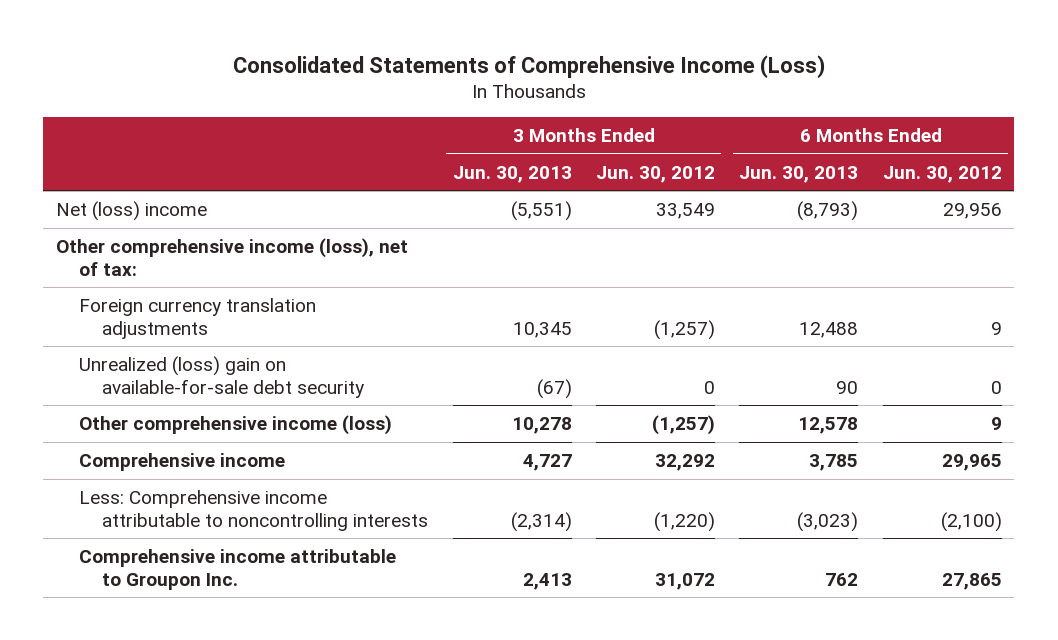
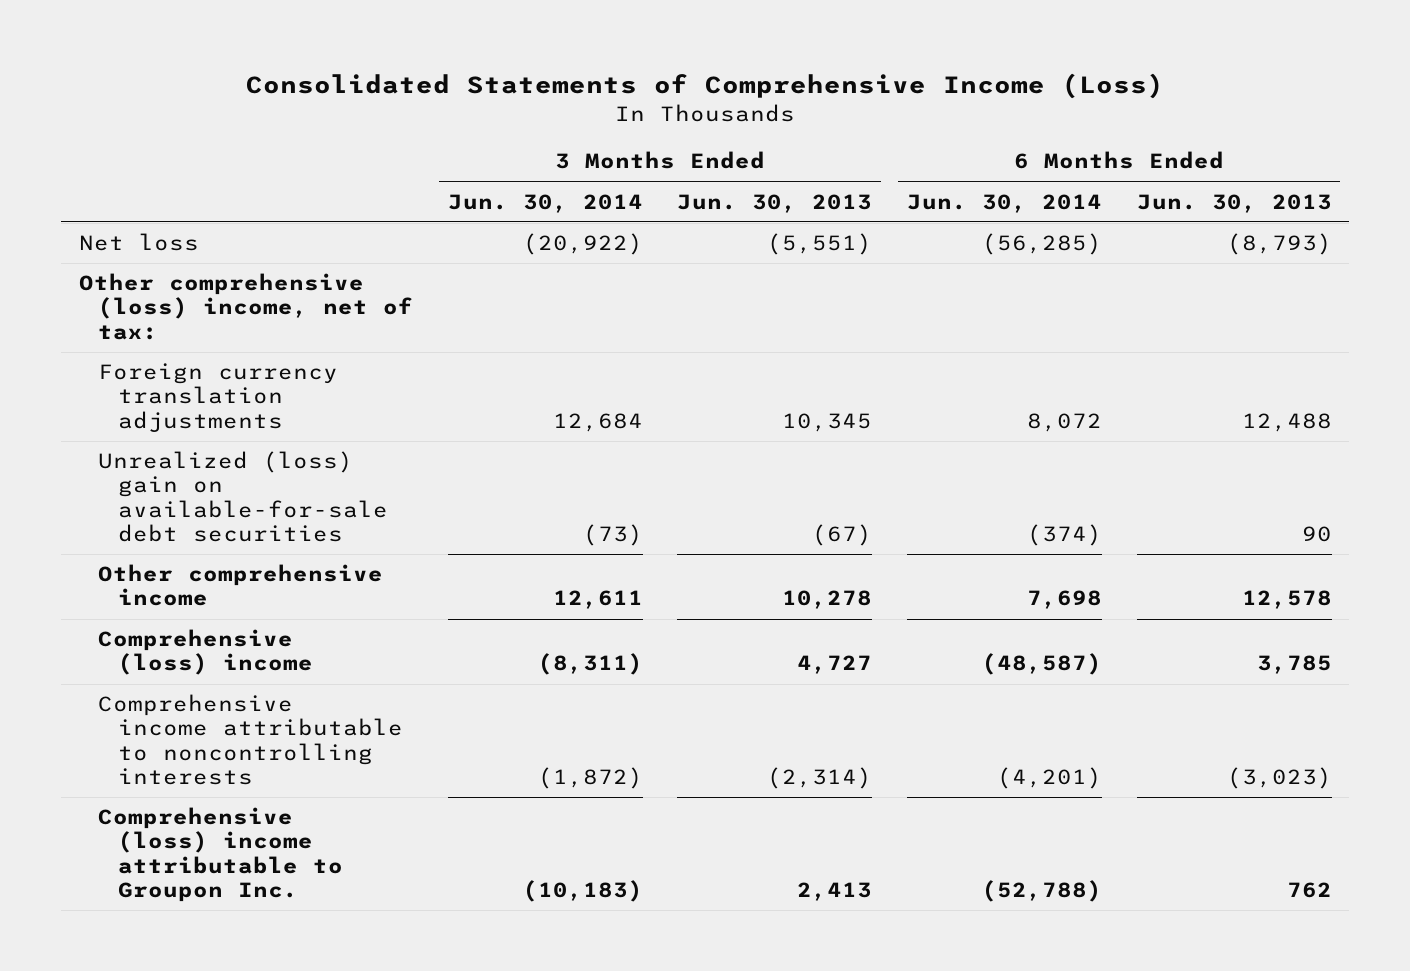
[596,165,716,183] Jun. 30, 2012 -> none
[882,165,1002,183] Jun. 30, 2012 -> none
none -> [447,193,643,213] Jun. 30, 2014
none -> [907,193,1103,213] Jun. 30, 2014
[55,201,207,222] Net (loss) income -> [78,233,199,252] Net loss
[55,238,408,276] Other comprehensive income (loss), net of tax: -> [78,273,414,340] Other comprehensive (loss) income, net of tax:
[78,356,365,398] Unrealized (loss) gain on available-for-sale debt security -> [98,451,388,542] Unrealized (loss) gain on available-for-sale debt securities
[78,415,392,436] Other comprehensive income (loss) -> [98,564,384,607] Other comprehensive income
[78,453,285,472] Comprehensive income -> [98,629,313,676] Comprehensive (loss) income
[78,490,429,531] Less: Comprehensive income attributable to noncontrolling interests -> [98,694,403,785] Comprehensive income attributable to noncontrolling interests
[78,549,396,590] Comprehensive income attributable to Groupon Inc. -> [98,807,343,902] Comprehensive (loss) income attributable to Groupon Inc.

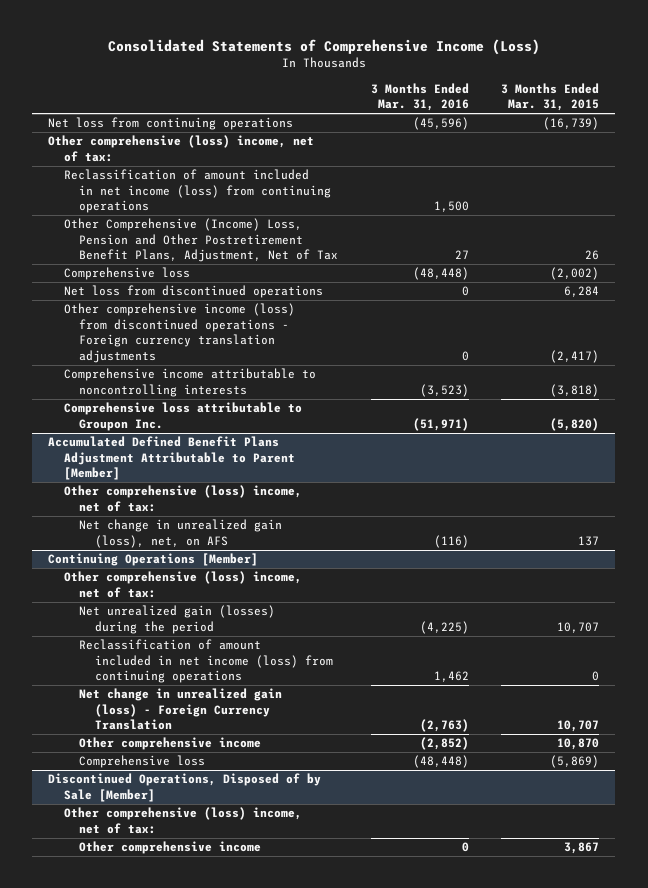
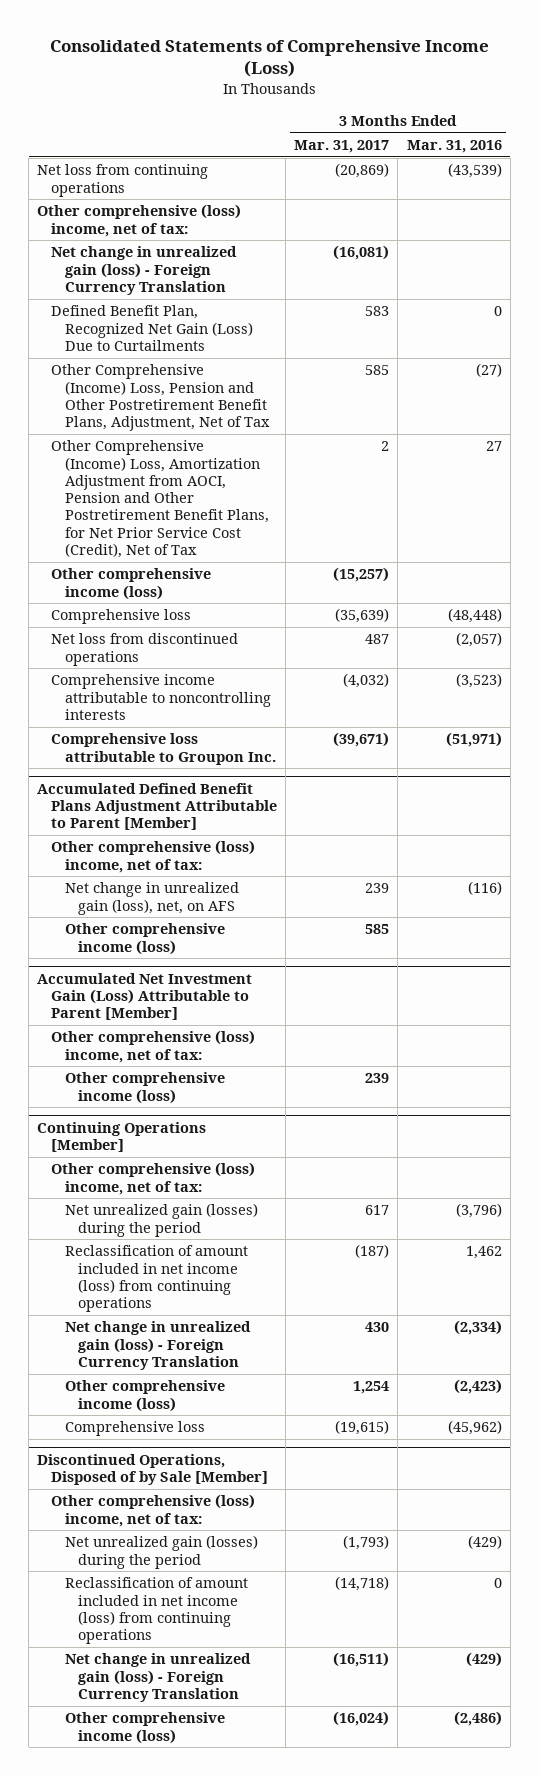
[501,82,600,112] 3 Months Ended Mar. 31, 2015 -> none
none -> [294,140,390,154] Mar. 31, 2017
[412,117,469,131] (45,596) -> [447,163,502,179] (43,539)
[63,169,332,214] Reclassification of amount included in net income (loss) from continuing operations -> none
none -> [51,246,238,295] Net change in unrealized gain (loss) - Foreign Currency Translation
none -> [51,305,253,351] Defined Benefit Plan, Recognized Net Gain (Loss) Due to Curtailments
[454,250,469,260] 27 -> [475,363,502,378] (27)
none -> [51,440,269,558] Other Comprehensive (Income) Loss, Amortization Adjustment from AOCI, Pension and Other Postretirement Benefit Plans, for Net Prior Service Cost (Credit), Net of Tax
none -> [51,568,212,600] Other comprehensive income (loss)
[63,303,295,363] Other comprehensive income (loss) from discontinued operations - Foreign currency translation adjustments -> none
[461,286,469,297] 0 -> [455,632,502,648] (2,057)
none -> [64,923,225,955] Other comprehensive income (loss)
none -> [37,972,253,1021] Accumulated Net Investment Gain (Loss) Attributable to Parent [Member]
none -> [51,1030,256,1063] Other comprehensive (loss) income, net of tax:
none -> [64,1072,225,1104] Other comprehensive income (loss)
[419,620,469,634] (4,225) -> [455,1203,502,1219] (3,796)
[419,719,469,733] (2,763) -> [453,1320,502,1336] (2,334)
[79,737,262,751] Other comprehensive income -> [64,1380,225,1412] Other comprehensive income (loss)
[419,737,469,751] (2,852) -> [453,1379,502,1395] (2,423)
[412,755,469,769] (48,448) -> [447,1420,502,1436] (45,962)
none -> [64,1535,258,1569] Net unrealized gain (losses) during the period
none -> [64,1577,248,1645] Reclassification of amount included in net income (loss) from continuing operations
none -> [64,1653,251,1702] Net change in unrealized gain (loss) - Foreign Currency Translation
[79,841,262,855] Other comprehensive income -> [64,1712,225,1744] Other comprehensive income (loss)
[461,842,469,853] 0 -> [453,1711,502,1727] (2,486)

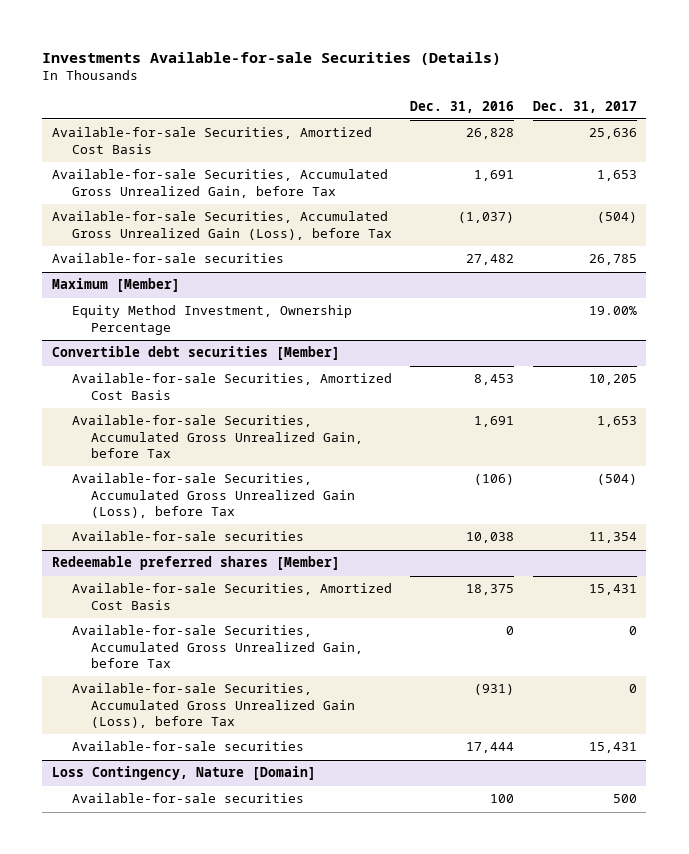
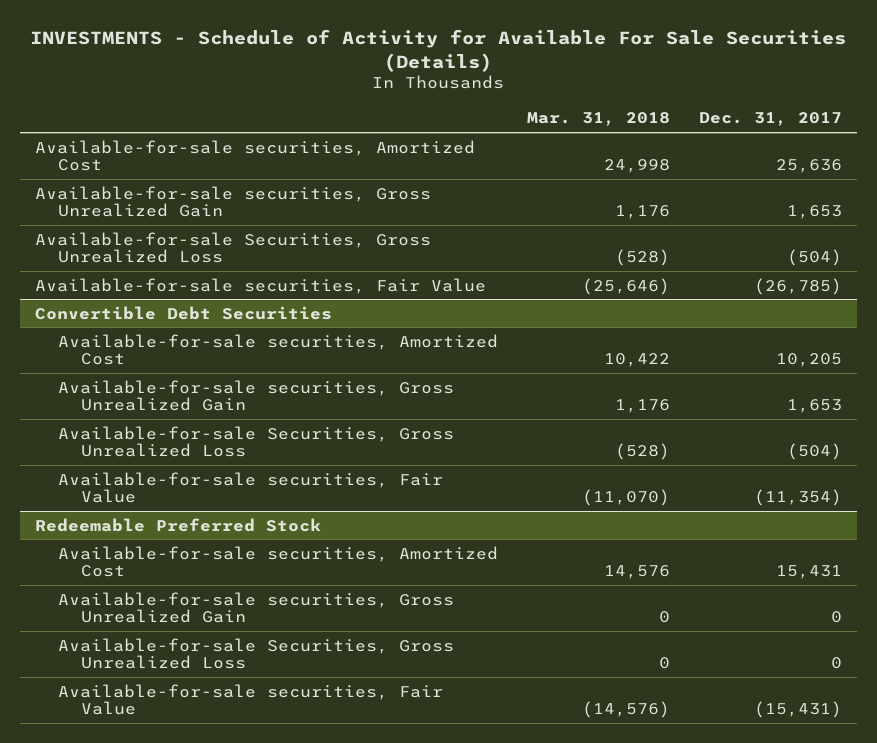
[42,51,502,65] Investments Available-for-sale Securities (Details) -> [30,28,847,72] INVESTMENTS - Schedule of Activity for Available For Sale Securities (Details)
[410,100,515,113] Dec. 31, 2016 -> none
none -> [526,112,670,127] Mar. 31, 2018
[51,278,180,293] Maximum [Member] -> none
[71,305,352,335] Equity Method Investment, Ownership Percentage -> none
[51,766,316,781] Loss Contingency, Nature [Domain] -> none
[71,793,304,804] Available-for-sale securities -> none
[51,127,372,154] Available-for-sale Securities, Amortized Cost Basis -> [34,139,475,172] Available-for-sale securities, Amortized Cost
[51,169,388,198] Available-for-sale Securities, Accumulated Gross Unrealized Gain, before Tax -> [34,185,431,218] Available-for-sale securities, Gross Unrealized Gain
[51,211,392,240] Available-for-sale Securities, Accumulated Gross Unrealized Gain (Loss), before Tax -> [34,231,431,264] Available-for-sale Securities, Gross Unrealized Loss
[51,253,284,264] Available-for-sale securities -> [34,277,486,294] Available-for-sale securities, Fair Value
[589,254,638,266] 26,785 -> [754,277,843,295] (26,785)
[51,346,340,361] Convertible debt securities [Member] -> [34,305,332,320] Convertible Debt Securities
[71,373,392,400] Available-for-sale Securities, Amortized Cost Basis -> [57,333,498,366] Available-for-sale securities, Amortized Cost
[71,415,364,458] Available-for-sale Securities, Accumulated Gross Unrealized Gain, before Tax -> [57,379,454,412] Available-for-sale securities, Gross Unrealized Gain
[71,473,356,518] Available-for-sale Securities, Accumulated Gross Unrealized Gain (Loss), before Tax -> [57,425,454,458] Available-for-sale Securities, Gross Unrealized Loss
[71,531,304,542] Available-for-sale securities -> [57,471,443,504] Available-for-sale securities, Fair Value
[589,532,638,544] 11,354 -> [754,489,843,507] (11,354)
[51,556,340,571] Redeemable preferred shares [Member] -> [34,517,321,532] Redeemable Preferred Stock
[71,583,392,610] Available-for-sale Securities, Amortized Cost Basis -> [57,545,498,578] Available-for-sale securities, Amortized Cost
[71,625,364,668] Available-for-sale Securities, Accumulated Gross Unrealized Gain, before Tax -> [57,591,454,624] Available-for-sale securities, Gross Unrealized Gain
[71,683,356,728] Available-for-sale Securities, Accumulated Gross Unrealized Gain (Loss), before Tax -> [57,637,454,670] Available-for-sale Securities, Gross Unrealized Loss
[71,741,304,752] Available-for-sale securities -> [57,683,443,716] Available-for-sale securities, Fair Value
[589,742,638,754] 15,431 -> [754,701,843,719] (15,431)

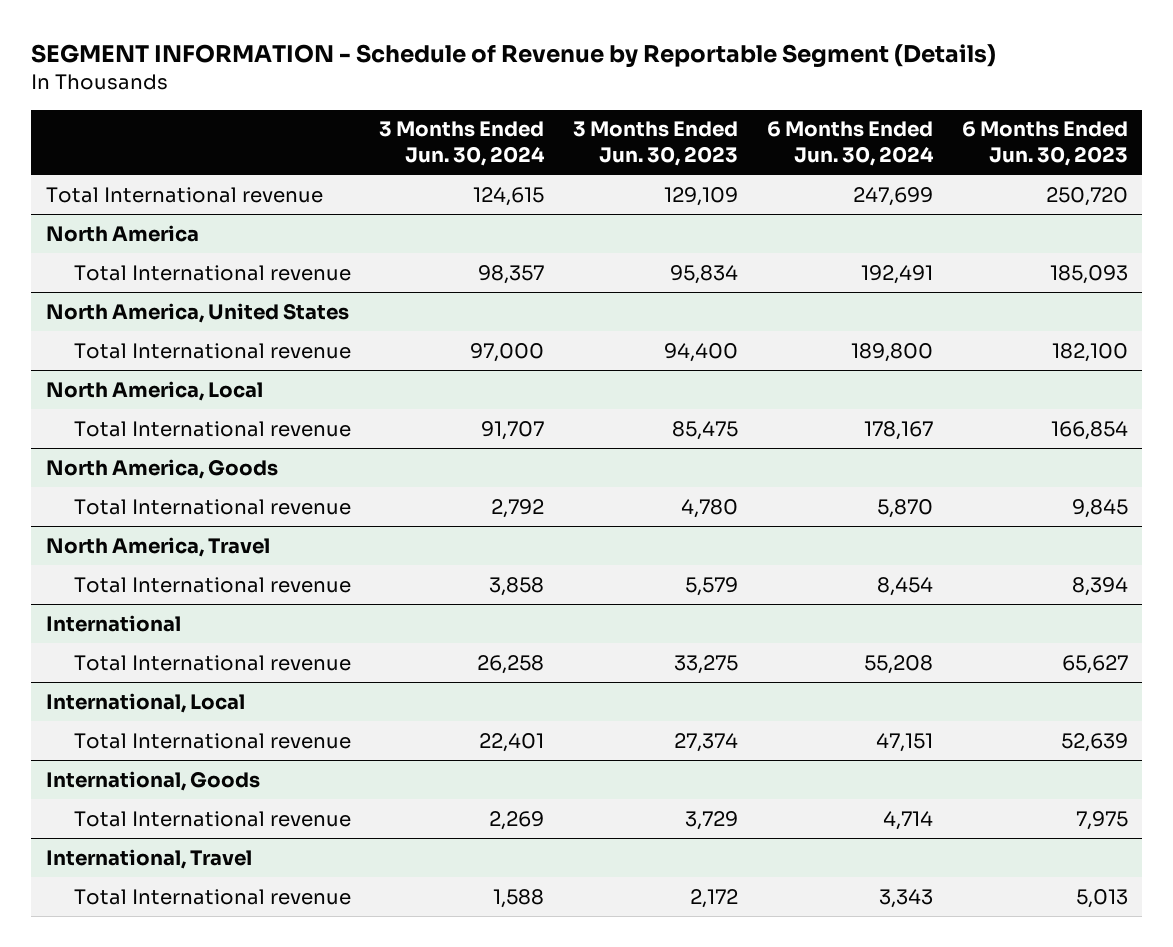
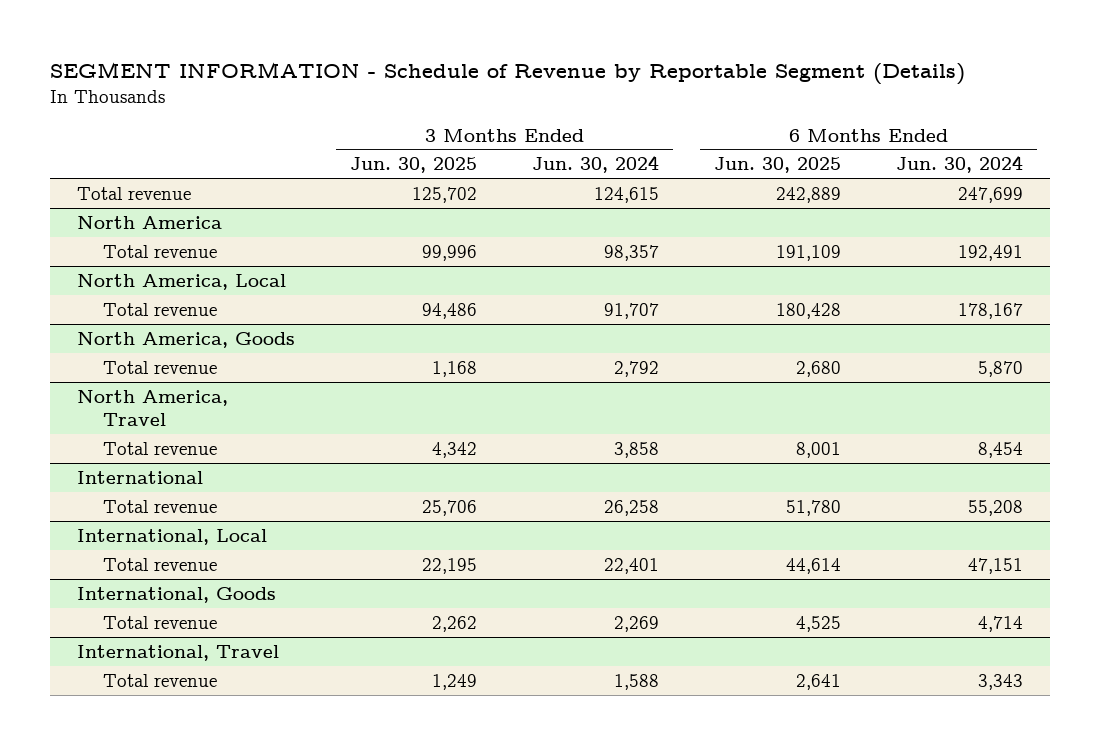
[573,121,739,166] 3 Months Ended Jun. 30, 2023 -> none
[961,121,1128,166] 6 Months Ended Jun. 30, 2023 -> none
none -> [350,157,478,174] Jun. 30, 2025
none -> [714,157,842,174] Jun. 30, 2025
[45,186,323,203] Total International revenue -> [77,186,192,200] Total revenue
[45,302,349,323] North America, United States -> none
[73,342,351,359] Total International revenue -> none
[73,264,351,281] Total International revenue -> [103,244,218,258] Total revenue
[73,420,351,437] Total International revenue -> [103,302,218,316] Total revenue
[73,498,351,515] Total International revenue -> [103,360,218,374] Total revenue
[73,576,351,593] Total International revenue -> [103,441,218,455] Total revenue
[73,654,351,671] Total International revenue -> [103,499,218,513] Total revenue
[73,732,351,749] Total International revenue -> [103,557,218,571] Total revenue
[73,810,351,827] Total International revenue -> [103,615,218,629] Total revenue
[73,888,351,905] Total International revenue -> [103,673,218,687] Total revenue

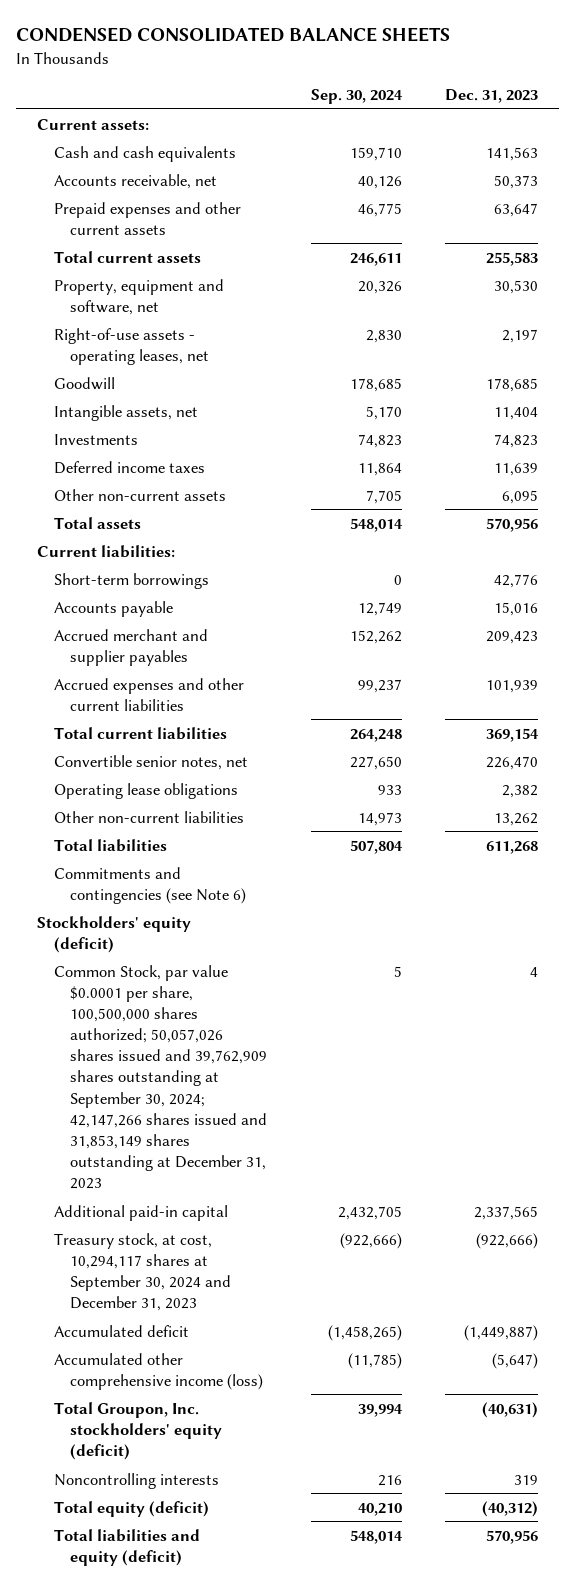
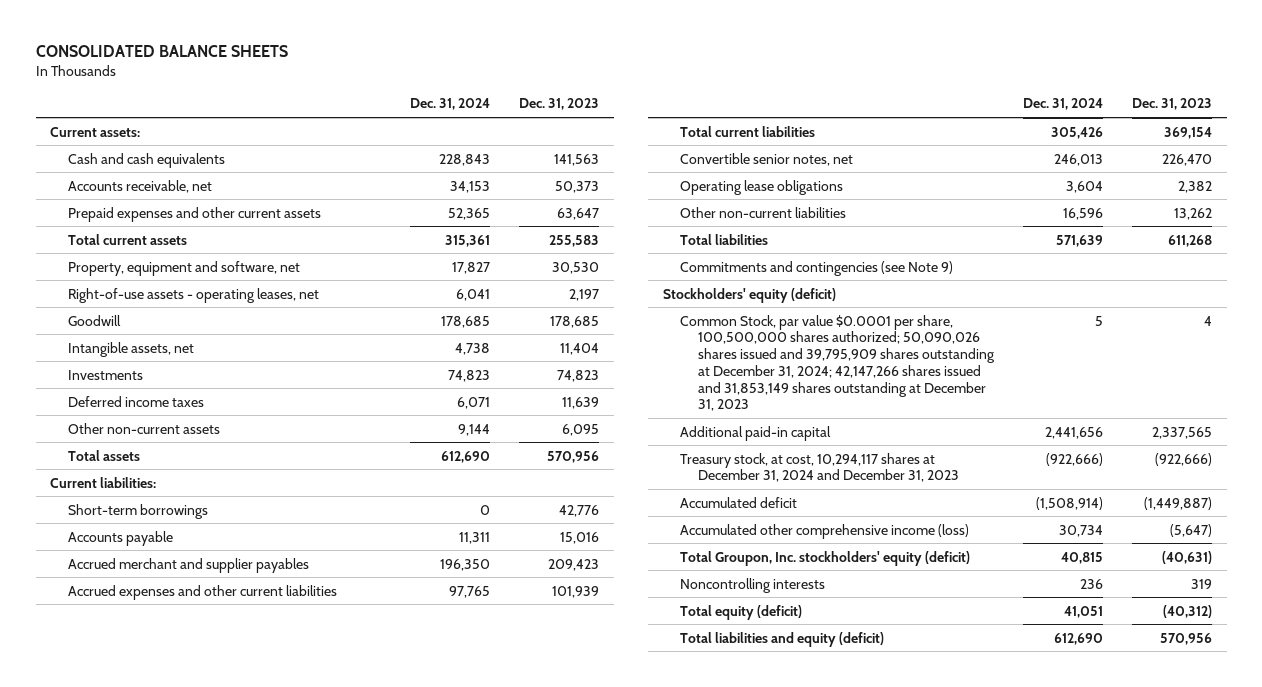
[15,27,450,43] CONDENSED CONSOLIDATED BALANCE SHEETS -> [35,45,288,58] CONSOLIDATED BALANCE SHEETS
[310,88,403,104] Sep. 30, 2024 -> none
none -> [410,98,491,111] Dec. 31, 2024
[53,866,247,904] Commitments and contingencies (see Note 6) -> [680,260,954,276] Commitments and contingencies (see Note 9)
[53,964,268,1190] Common Stock, par value $0.0001 per share, 100,500,000 shares authorized; 50,057,026 shares issued and 39,762,909 shares outstanding at September 30, 2024; 42,147,266 shares issued and 31,853,149 shares outstanding at December 31, 2023 -> [680,314,995,412] Common Stock, par value $0.0001 per share, 100,500,000 shares authorized; 50,090,026 shares issued and 39,795,909 shares outstanding at December 31, 2024; 42,147,266 shares issued and 31,853,149 shares outstanding at December 31, 2023
[53,1232,232,1312] Treasury stock, at cost, 10,294,117 shares at September 30, 2024 and December 31, 2023 -> [680,452,959,483] Treasury stock, at cost, 10,294,117 shares at December 31, 2024 and December 31, 2023

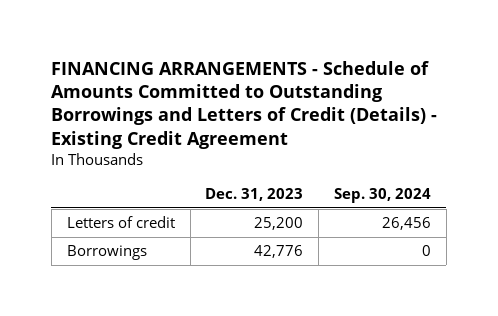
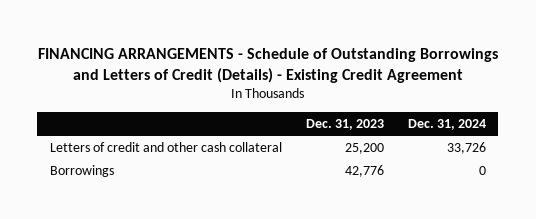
[51,60,438,149] FINANCING ARRANGEMENTS - Schedule of Amounts Committed to Outstanding Borrowings and Letters of Credit (Details) - Existing Credit Agreement -> [37,47,498,83] FINANCING ARRANGEMENTS - Schedule of Outstanding Borrowings and Letters of Credit (Details) - Existing Credit Agreement
[333,188,431,204] Sep. 30, 2024 -> none
none -> [408,118,487,130] Dec. 31, 2024
[66,216,175,229] Letters of credit -> [49,142,282,153] Letters of credit and other cash collateral

